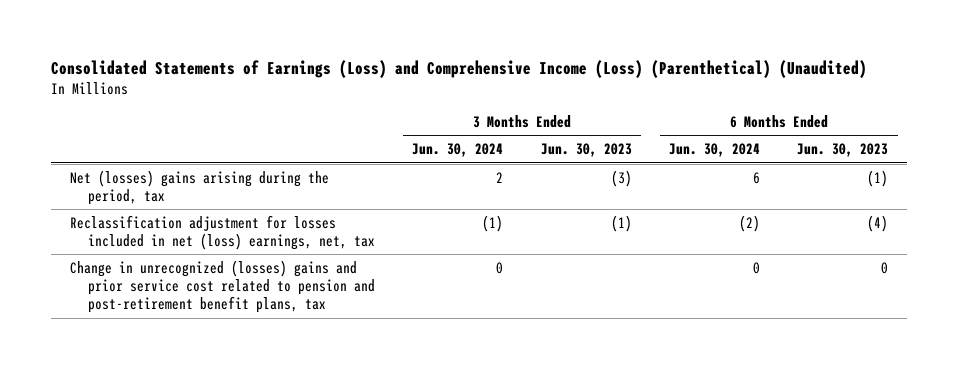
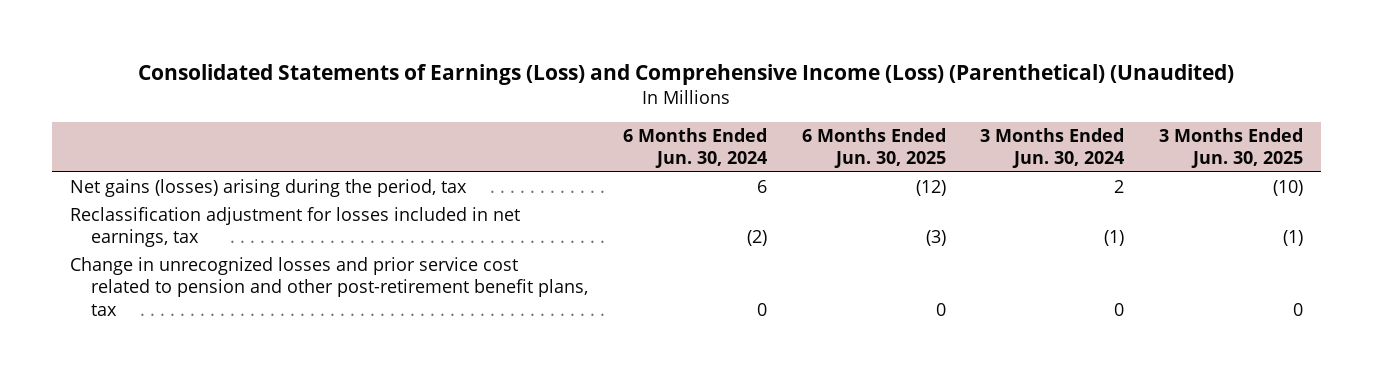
[540,143,632,158] Jun. 30, 2023 -> none
[797,143,889,158] Jun. 30, 2023 -> none
none -> [801,127,946,169] 6 Months Ended Jun. 30, 2025
none -> [1159,127,1304,169] 3 Months Ended Jun. 30, 2025
[69,169,329,206] Net (losses) gains arising during the period, tax -> [69,179,467,198] Net gains (losses) arising during the period, tax
[69,214,375,251] Reclassification adjustment for losses included in net (loss) earnings, net, tax -> [69,207,520,248] Reclassification adjustment for losses included in net earnings, tax
[69,259,375,314] Change in unrecognized (losses) gains and prior service cost related to pension and post-retirement benefit plans, tax -> [69,257,589,316] Change in unrecognized losses and prior service cost related to pension and other post-retirement benefit plans, tax

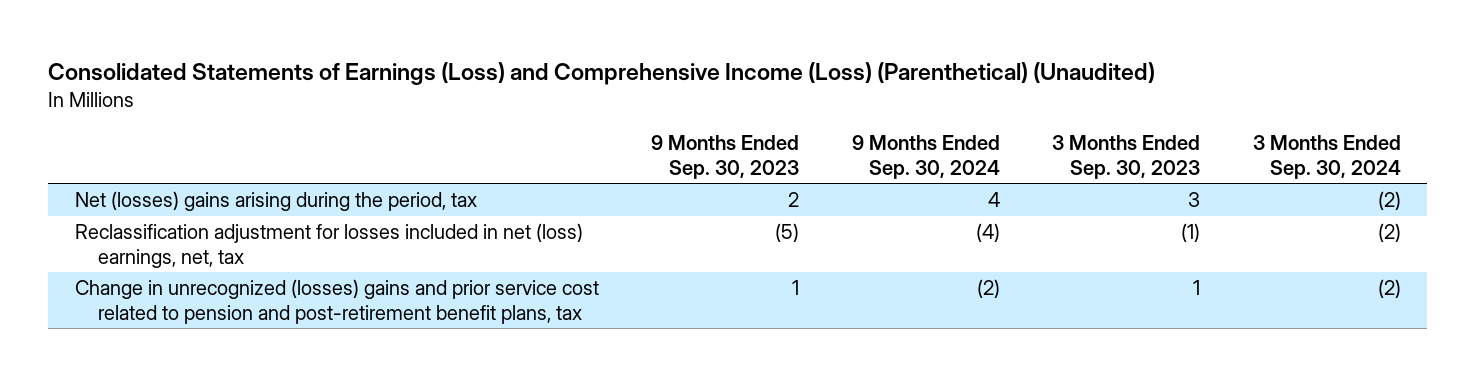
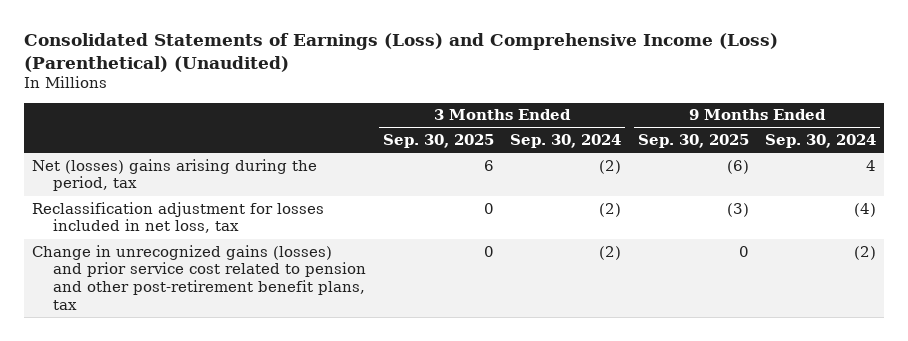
[651,135,800,179] 9 Months Ended Sep. 30, 2023 -> none
[1052,135,1201,179] 3 Months Ended Sep. 30, 2023 -> none
none -> [382,133,494,148] Sep. 30, 2025
none -> [637,133,749,148] Sep. 30, 2025
[74,223,583,268] Reclassification adjustment for losses included in net (loss) earnings, net, tax -> [31,201,324,234] Reclassification adjustment for losses included in net loss, tax
[74,279,599,324] Change in unrecognized (losses) gains and prior service cost related to pension and post-retirement benefit plans, tax -> [31,244,367,311] Change in unrecognized gains (losses) and prior service cost related to pension and other post-retirement benefit plans, tax

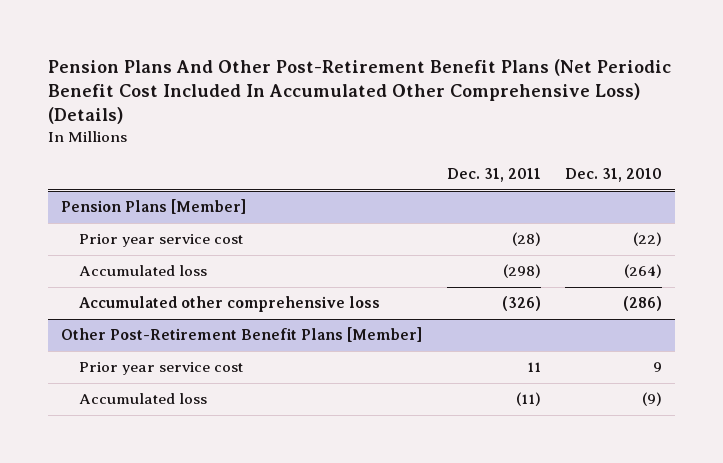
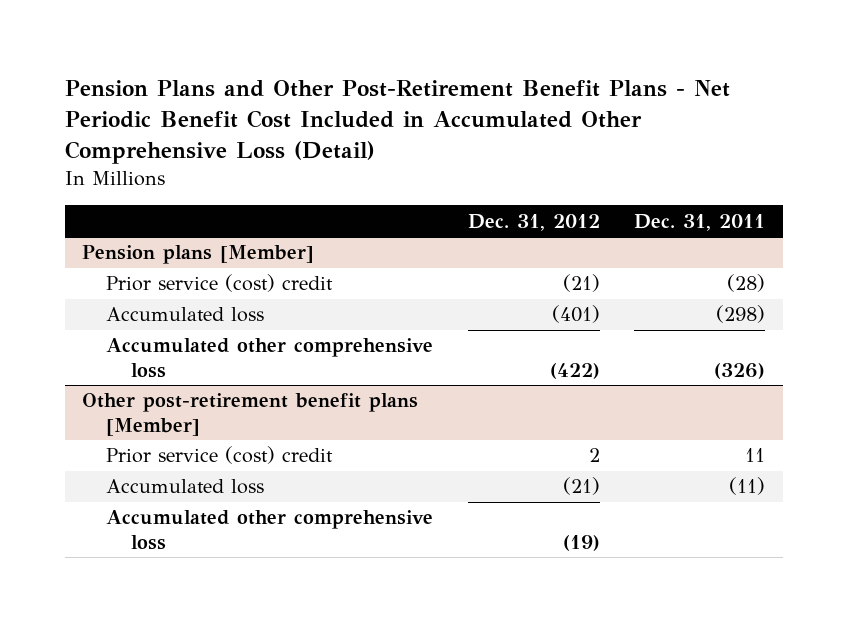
[48,58,672,124] Pension Plans And Other Post-Retirement Benefit Plans (Net Periodic Benefit Cost Included In Accumulated Other Comprehensive Loss) (Details) -> [64,80,730,165] Pension Plans and Other Post-Retirement Benefit Plans - Net Periodic Benefit Cost Included in Accumulated Other Comprehensive Loss (Detail)
[565,167,663,182] Dec. 31, 2010 -> none
none -> [467,213,600,231] Dec. 31, 2012
[60,199,246,215] Pension Plans [Member] -> [82,245,315,265] Pension plans [Member]
[78,234,243,248] Prior year service cost -> [106,274,334,293] Prior service (cost) credit
[60,327,422,343] Other Post-Retirement Benefit Plans [Member] -> [82,393,419,436] Other post-retirement benefit plans [Member]
[78,362,243,376] Prior year service cost -> [106,446,334,465] Prior service (cost) credit
none -> [106,510,434,550] Accumulated other comprehensive loss

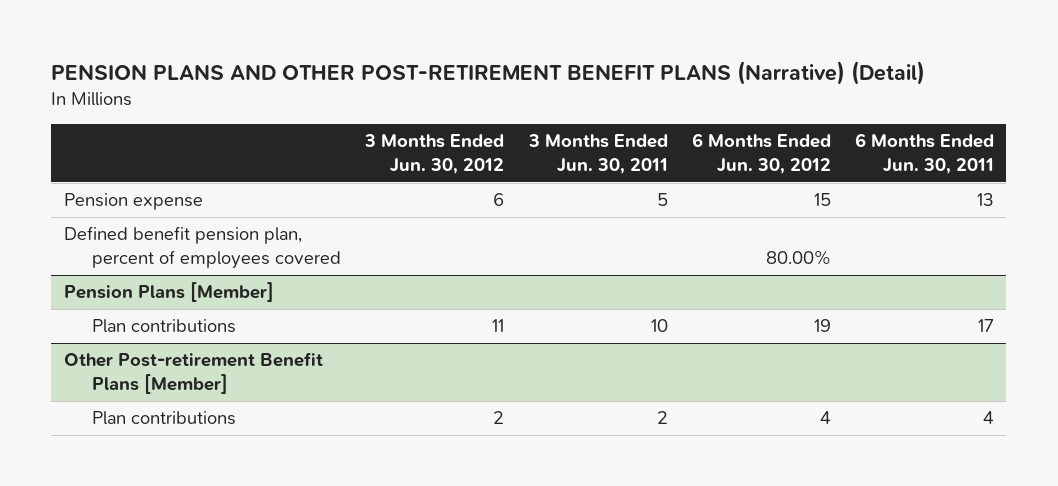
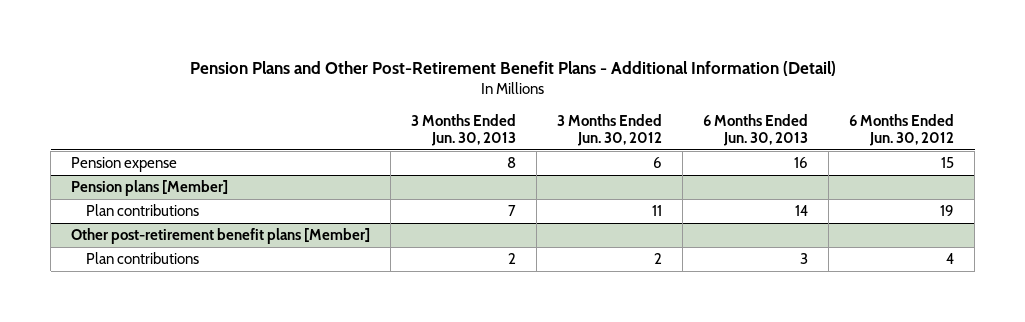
[51,61,926,86] PENSION PLANS AND OTHER POST-RETIREMENT BENEFIT PLANS (Narrative) (Detail) -> [189,60,836,76] Pension Plans and Other Post-Retirement Benefit Plans - Additional Information (Detail)
[527,134,668,175] 3 Months Ended Jun. 30, 2011 -> none
[855,133,995,175] 6 Months Ended Jun. 30, 2011 -> none
none -> [411,113,517,147] 3 Months Ended Jun. 30, 2013
none -> [703,113,809,147] 6 Months Ended Jun. 30, 2013
[63,226,342,270] Defined benefit pension plan, percent of employees covered -> none
[63,282,274,303] Pension Plans [Member] -> [71,180,229,197] Pension plans [Member]
[63,352,323,395] Other Post-retirement Benefit Plans [Member] -> [71,228,371,245] Other post-retirement benefit plans [Member]

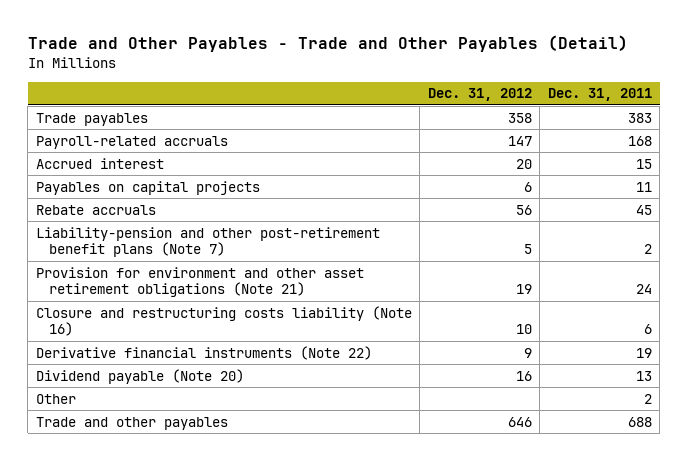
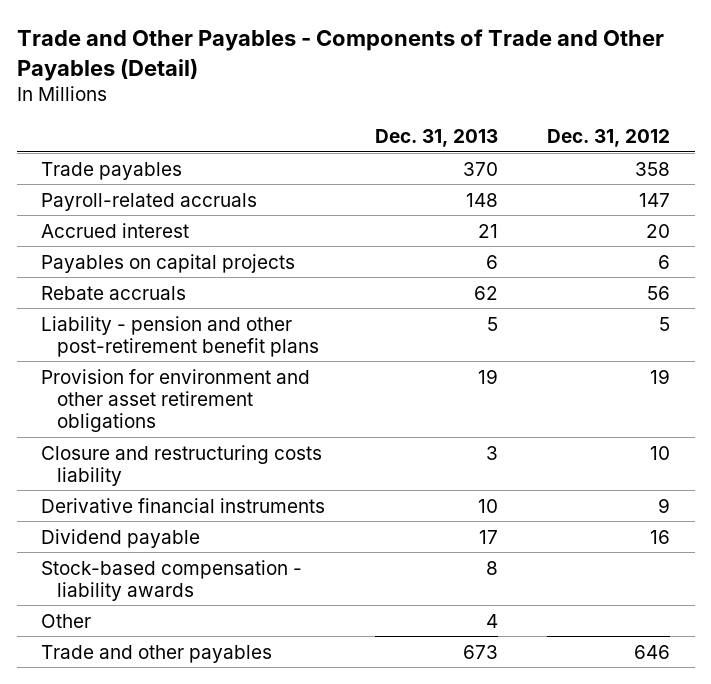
[27,35,628,53] Trade and Other Payables - Trade and Other Payables (Detail) -> [16,29,664,81] Trade and Other Payables - Components of Trade and Other Payables (Detail)
[547,88,652,102] Dec. 31, 2011 -> none
none -> [374,129,498,148] Dec. 31, 2013
[35,226,380,257] Liability-pension and other post-retirement benefit plans (Note 7) -> [41,315,320,357] Liability - pension and other post-retirement benefit plans
[35,266,364,297] Provision for environment and other asset retirement obligations (Note 21) -> [41,368,311,433] Provision for environment and other asset retirement obligations
[35,305,412,336] Closure and restructuring costs liability (Note 16) -> [41,444,323,486] Closure and restructuring costs liability
[35,345,372,360] Derivative financial instruments (Note 22) -> [41,497,326,513] Derivative financial instruments
[35,368,244,384] Dividend payable (Note 20) -> [41,528,201,548] Dividend payable
none -> [41,559,303,601] Stock-based compensation - liability awards

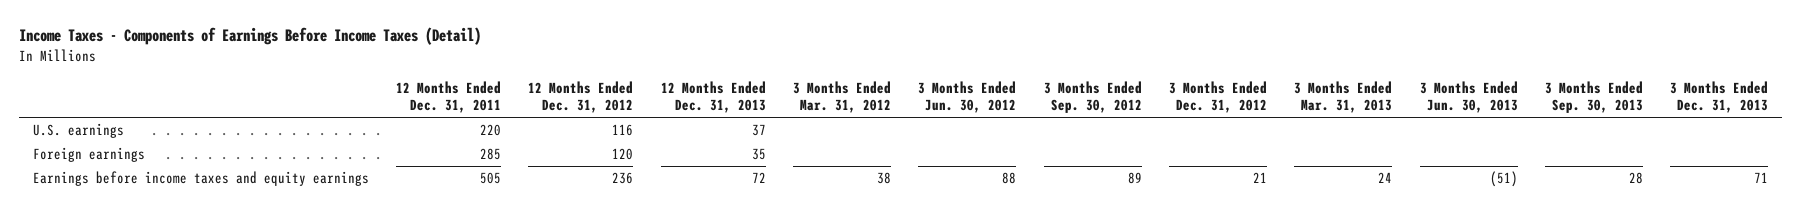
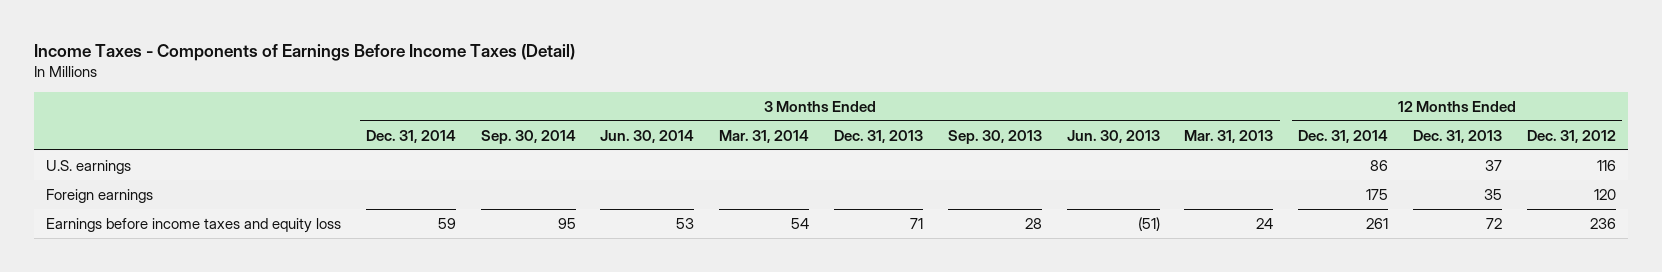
[395,80,501,114] 12 Months Ended Dec. 31, 2011 -> none
[792,80,891,114] 3 Months Ended Mar. 31, 2012 -> none
[918,80,1017,114] 3 Months Ended Jun. 30, 2012 -> none
[1043,80,1142,114] 3 Months Ended Sep. 30, 2012 -> none
[1168,80,1267,114] 3 Months Ended Dec. 31, 2012 -> none
none -> [365,129,456,143] Dec. 31, 2014
none -> [480,129,576,144] Sep. 30, 2014
none -> [600,129,695,143] Jun. 30, 2014
none -> [719,129,810,143] Mar. 31, 2014
none -> [1298,129,1389,143] Dec. 31, 2014
[32,171,369,187] Earnings before income taxes and equity earnings -> [46,217,342,233] Earnings before income taxes and equity loss

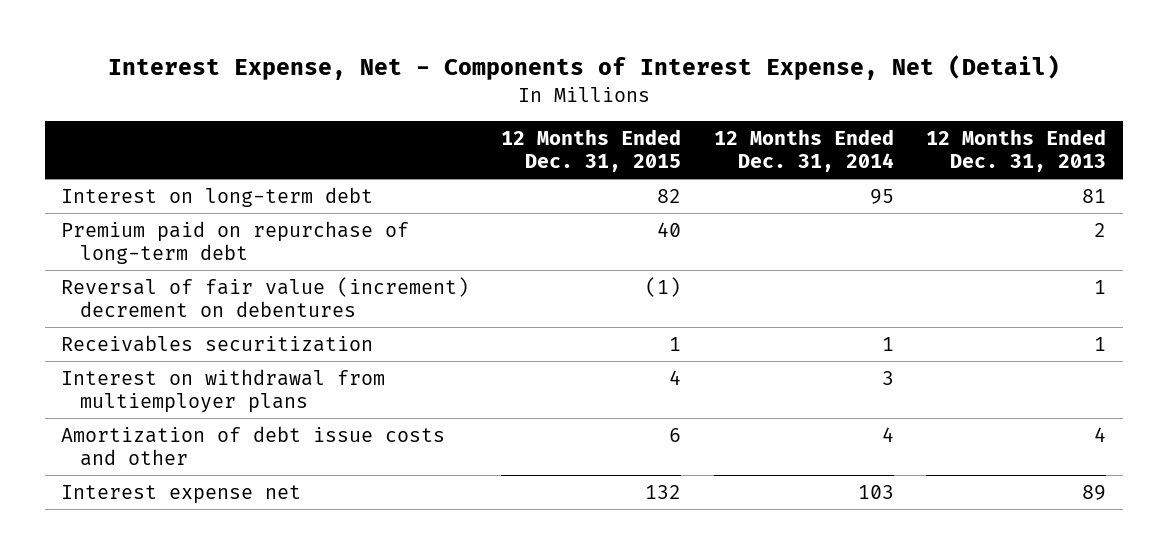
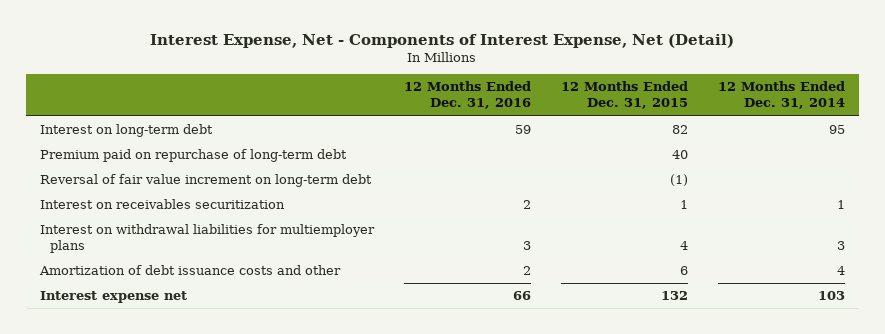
[926,129,1107,173] 12 Months Ended Dec. 31, 2013 -> none
none -> [404,81,532,110] 12 Months Ended Dec. 31, 2016
[60,276,469,317] Reversal of fair value (increment) decrement on debentures -> [40,174,373,188] Reversal of fair value increment on long-term debt
[60,334,373,352] Receivables securitization -> [40,199,286,210] Interest on receivables securitization
[60,368,385,413] Interest on withdrawal from multiemployer plans -> [40,224,376,254] Interest on withdrawal liabilities for multiemployer plans
[60,425,445,466] Amortization of debt issue costs and other -> [39,265,342,276] Amortization of debt issuance costs and other

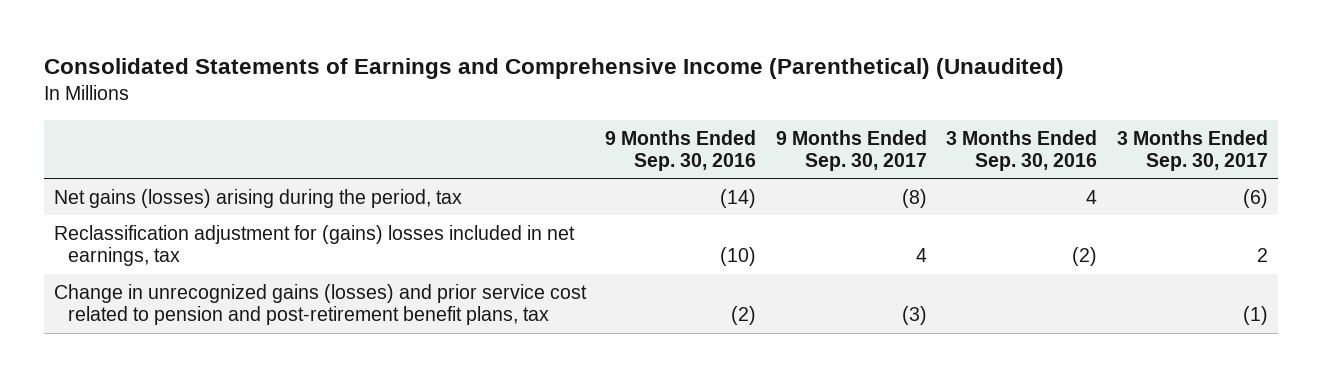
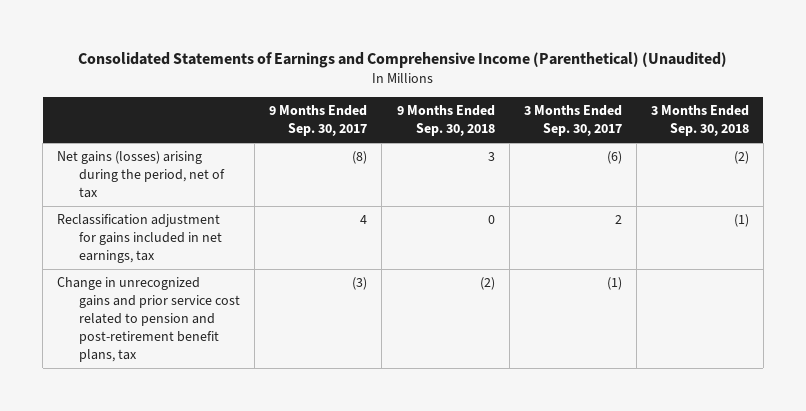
[605,129,757,171] 9 Months Ended Sep. 30, 2016 -> none
[946,129,1098,171] 3 Months Ended Sep. 30, 2016 -> none
none -> [396,105,495,136] 9 Months Ended Sep. 30, 2018
none -> [650,105,749,136] 3 Months Ended Sep. 30, 2018
[53,188,462,208] Net gains (losses) arising during the period, tax -> [57,151,226,199] Net gains (losses) arising during the period, net of tax
[53,224,575,267] Reclassification adjustment for (gains) losses included in net earnings, tax -> [57,214,223,264] Reclassification adjustment for gains included in net earnings, tax
[53,283,587,326] Change in unrecognized gains (losses) and prior service cost related to pension and post-retirement benefit plans, tax -> [57,277,241,362] Change in unrecognized gains and prior service cost related to pension and post-retirement benefit plans, tax

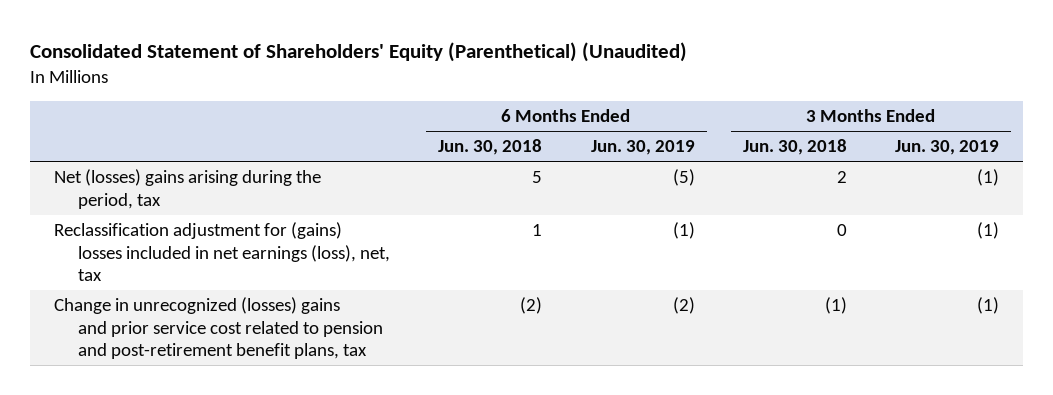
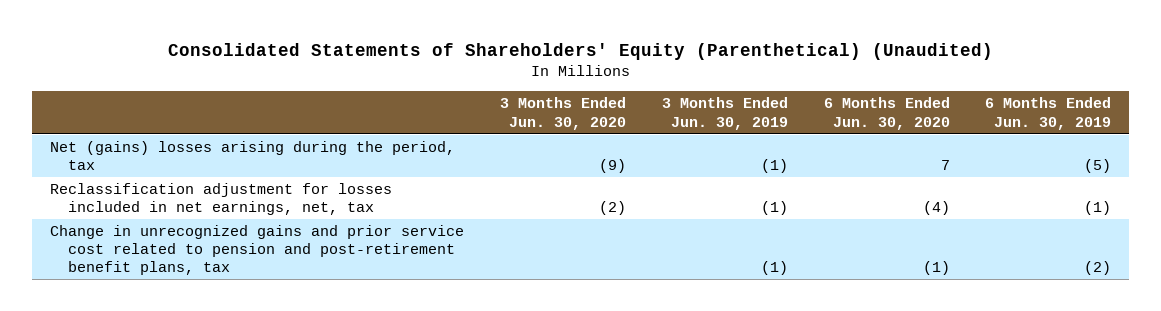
[29,42,687,63] Consolidated Statement of Shareholders' Equity (Parenthetical) (Unaudited) -> [167,42,993,60] Consolidated Statements of Shareholders' Equity (Parenthetical) (Unaudited)
[438,139,543,156] Jun. 30, 2018 -> none
[742,139,847,156] Jun. 30, 2018 -> none
none -> [499,97,626,130] 3 Months Ended Jun. 30, 2020
none -> [823,97,950,130] 6 Months Ended Jun. 30, 2020
[53,168,321,209] Net (losses) gains arising during the period, tax -> [49,141,455,171] Net (gains) losses arising during the period, tax
[53,221,390,282] Reclassification adjustment for (gains) losses included in net earnings (loss), net, tax -> [49,183,392,216] Reclassification adjustment for losses included in net earnings, net, tax
[53,296,383,360] Change in unrecognized (losses) gains and prior service cost related to pension and post-retirement benefit plans, tax -> [49,225,464,276] Change in unrecognized gains and prior service cost related to pension and post-retirement benefit plans, tax

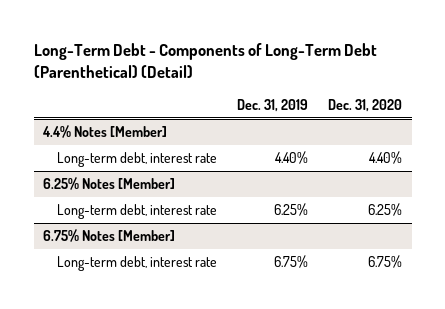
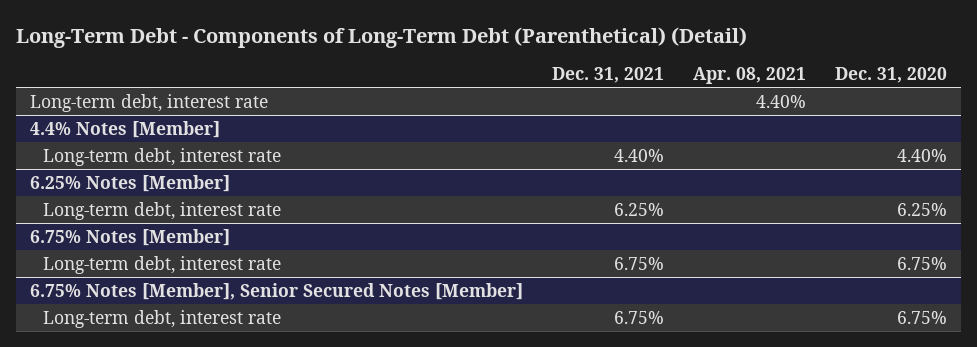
[237,98,309,112] Dec. 31, 2019 -> none
none -> [551,67,664,84] Dec. 31, 2021
none -> [692,67,806,85] Apr. 08, 2021
none -> [30,93,269,112] Long-term debt, interest rate
none -> [30,282,524,300] 6.75% Notes [Member], Senior Secured Notes [Member]
none -> [43,309,282,328] Long-term debt, interest rate

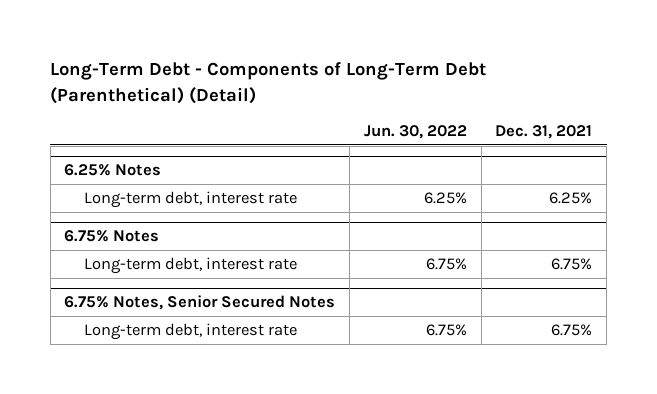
[692,67,806,85] Apr. 08, 2021 -> none
[834,67,947,84] Dec. 31, 2020 -> none
none -> [363,125,467,140] Jun. 30, 2022
[30,93,269,112] Long-term debt, interest rate -> none
[30,120,221,138] 4.4% Notes [Member] -> none
[43,147,282,166] Long-term debt, interest rate -> none
[30,174,231,192] 6.25% Notes [Member] -> [64,164,162,177] 6.25% Notes
[30,228,231,246] 6.75% Notes [Member] -> [64,230,160,243] 6.75% Notes
[30,282,524,300] 6.75% Notes [Member], Senior Secured Notes [Member] -> [64,295,336,311] 6.75% Notes, Senior Secured Notes

